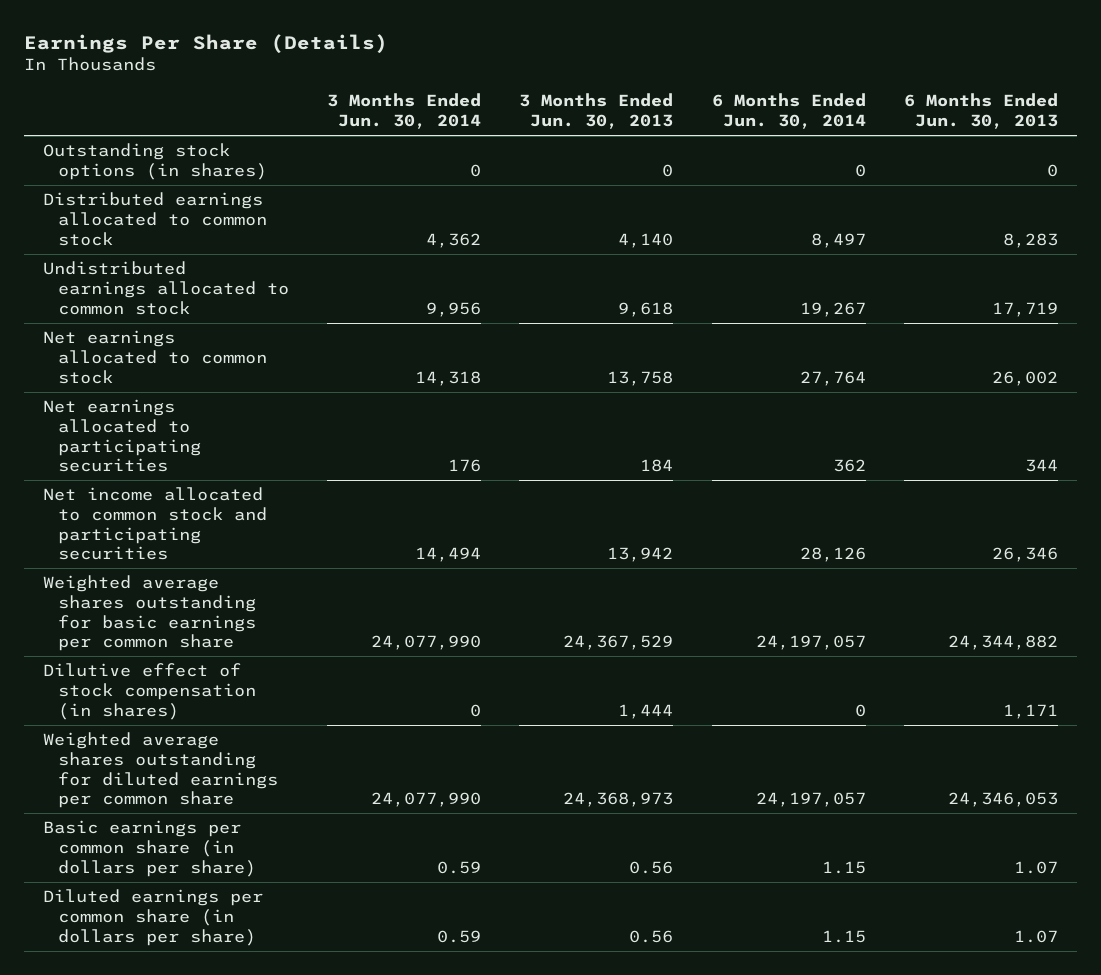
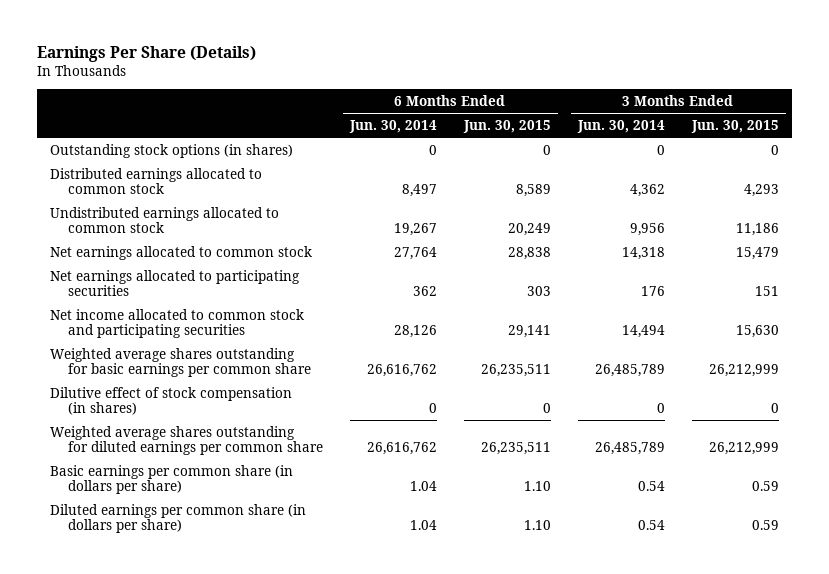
[519,93,674,129] 3 Months Ended Jun. 30, 2013 -> none
[903,93,1058,129] 6 Months Ended Jun. 30, 2013 -> none
none -> [462,120,551,134] Jun. 30, 2015
none -> [690,120,779,134] Jun. 30, 2015
[371,635,482,651] 24,077,990 -> [594,364,665,378] 26,485,789
[755,635,866,651] 24,197,057 -> [366,364,437,378] 26,616,762
[371,792,482,808] 24,077,990 -> [594,442,665,456] 26,485,789
[755,792,866,808] 24,197,057 -> [366,442,437,456] 26,616,762
[437,860,482,874] 0.59 -> [637,481,665,492] 0.54
[821,860,866,874] 1.15 -> [409,481,437,492] 1.04
[437,929,482,943] 0.59 -> [637,520,665,531] 0.54
[821,929,866,943] 1.15 -> [409,520,437,531] 1.04

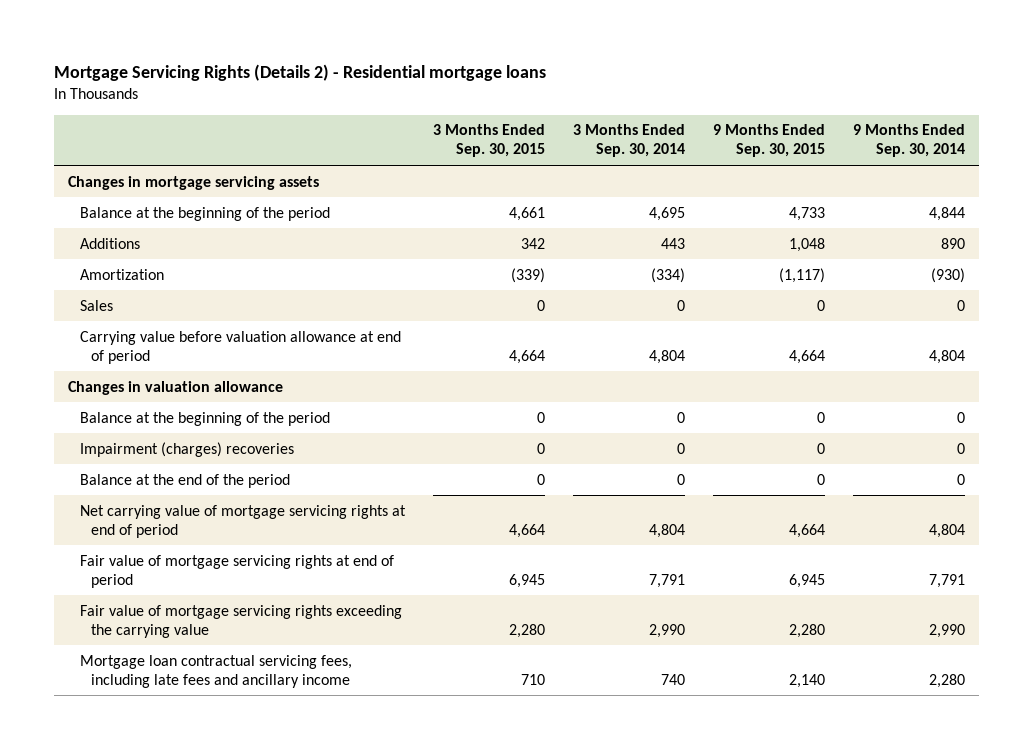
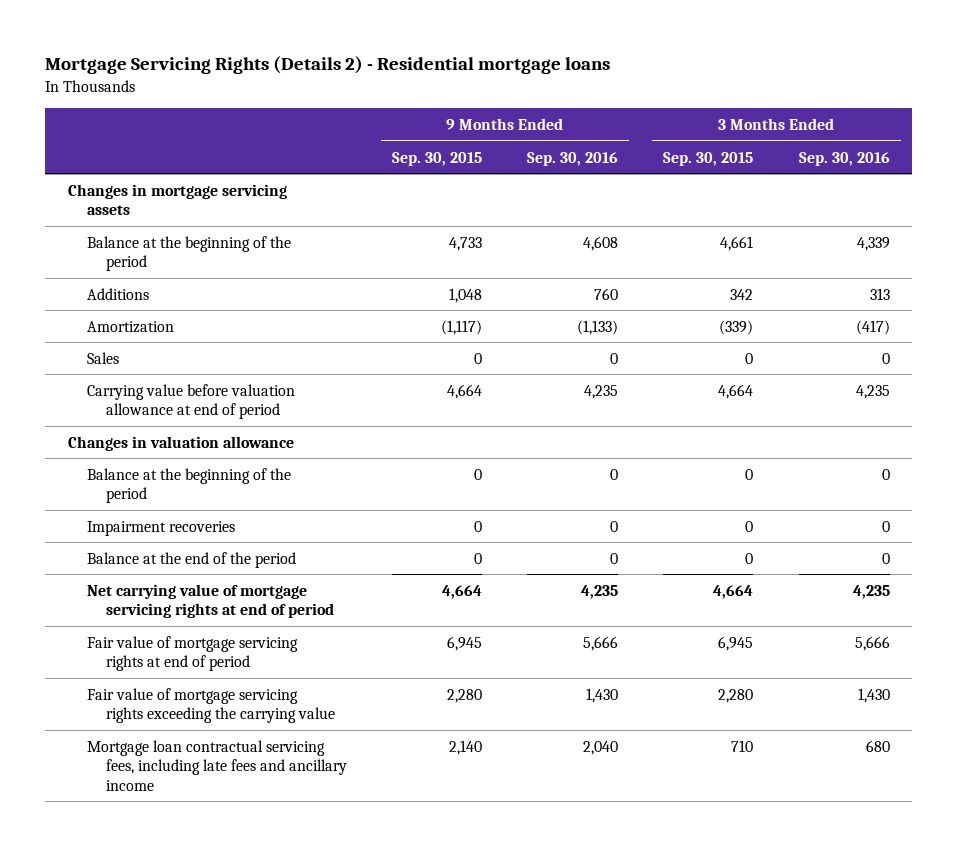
[573,124,686,158] 3 Months Ended Sep. 30, 2014 -> none
[853,124,966,158] 9 Months Ended Sep. 30, 2014 -> none
none -> [527,151,619,166] Sep. 30, 2016
none -> [798,151,890,166] Sep. 30, 2016
[79,441,294,457] Impairment (charges) recoveries -> [86,520,235,536] Impairment recoveries

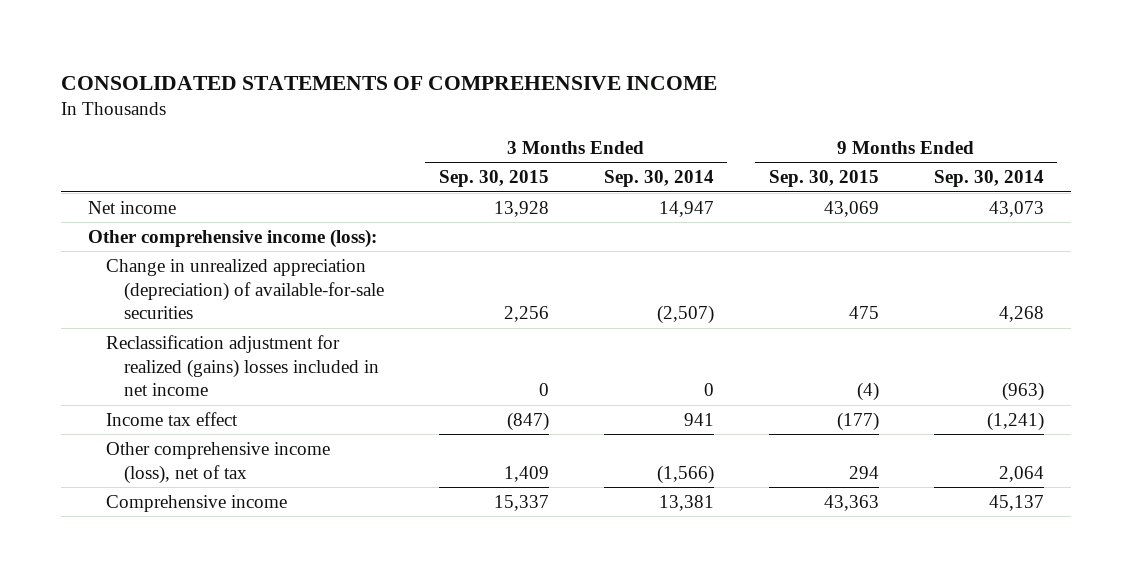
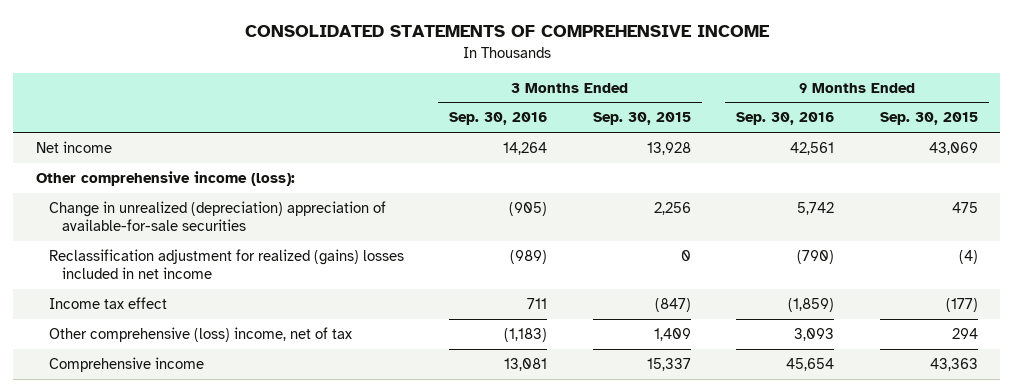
[603,170,714,188] Sep. 30, 2014 -> none
[933,170,1044,188] Sep. 30, 2014 -> none
none -> [449,112,548,126] Sep. 30, 2016
none -> [736,112,835,126] Sep. 30, 2016
[105,258,384,320] Change in unrealized appreciation (depreciation) of available-for-sale securities -> [48,201,386,232] Change in unrealized (depreciation) appreciation of available-for-sale securities
[105,441,330,484] Other comprehensive income (loss), net of tax -> [48,327,352,343] Other comprehensive (loss) income, net of tax

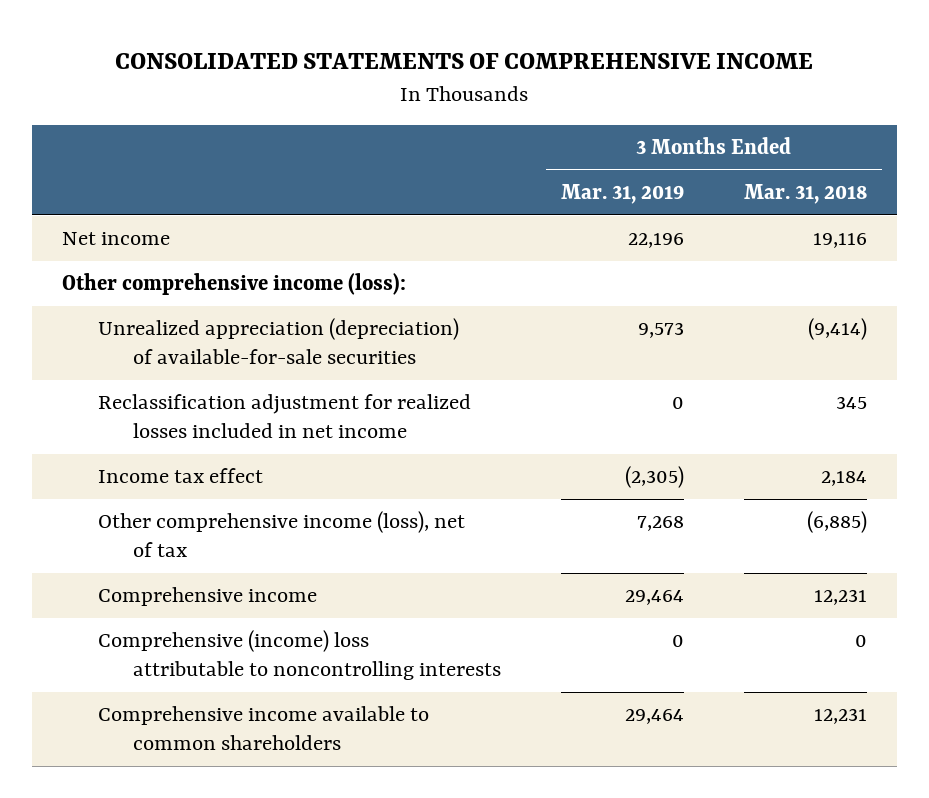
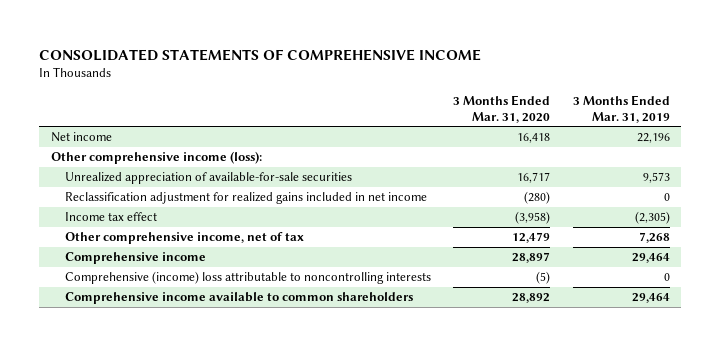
[743,183,867,204] Mar. 31, 2018 -> none
none -> [453,94,551,123] 3 Months Ended Mar. 31, 2020
[97,318,459,365] Unrealized appreciation (depreciation) of available-for-sale securities -> [64,172,352,185] Unrealized appreciation of available-for-sale securities
[97,394,471,439] Reclassification adjustment for realized losses included in net income -> [64,192,427,205] Reclassification adjustment for realized gains included in net income
[97,511,465,558] Other comprehensive income (loss), net of tax -> [64,232,304,245] Other comprehensive income, net of tax

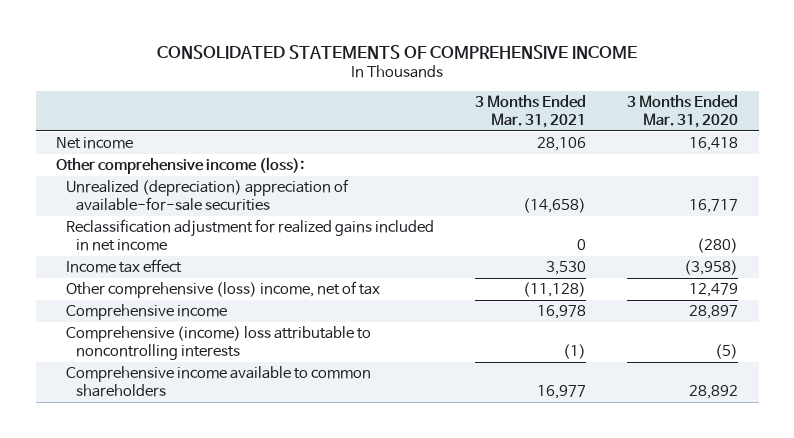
[572,94,670,123] 3 Months Ended Mar. 31, 2019 -> none
none -> [475,95,587,129] 3 Months Ended Mar. 31, 2021
[64,172,352,185] Unrealized appreciation of available-for-sale securities -> [66,178,350,211] Unrealized (depreciation) appreciation of available-for-sale securities
[64,232,304,245] Other comprehensive income, net of tax -> [66,280,381,298] Other comprehensive (loss) income, net of tax

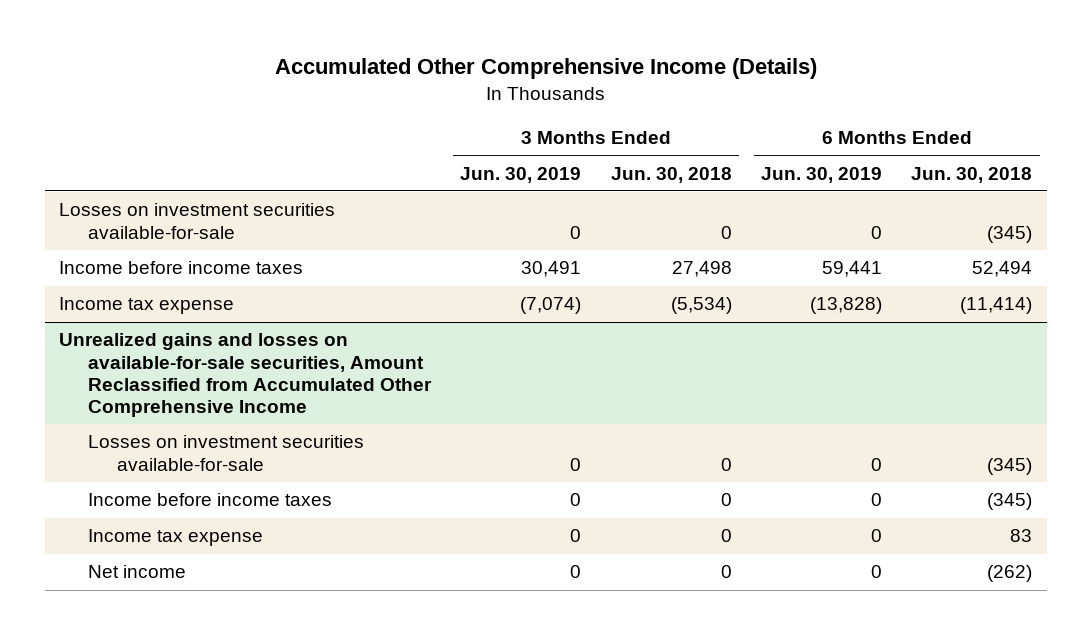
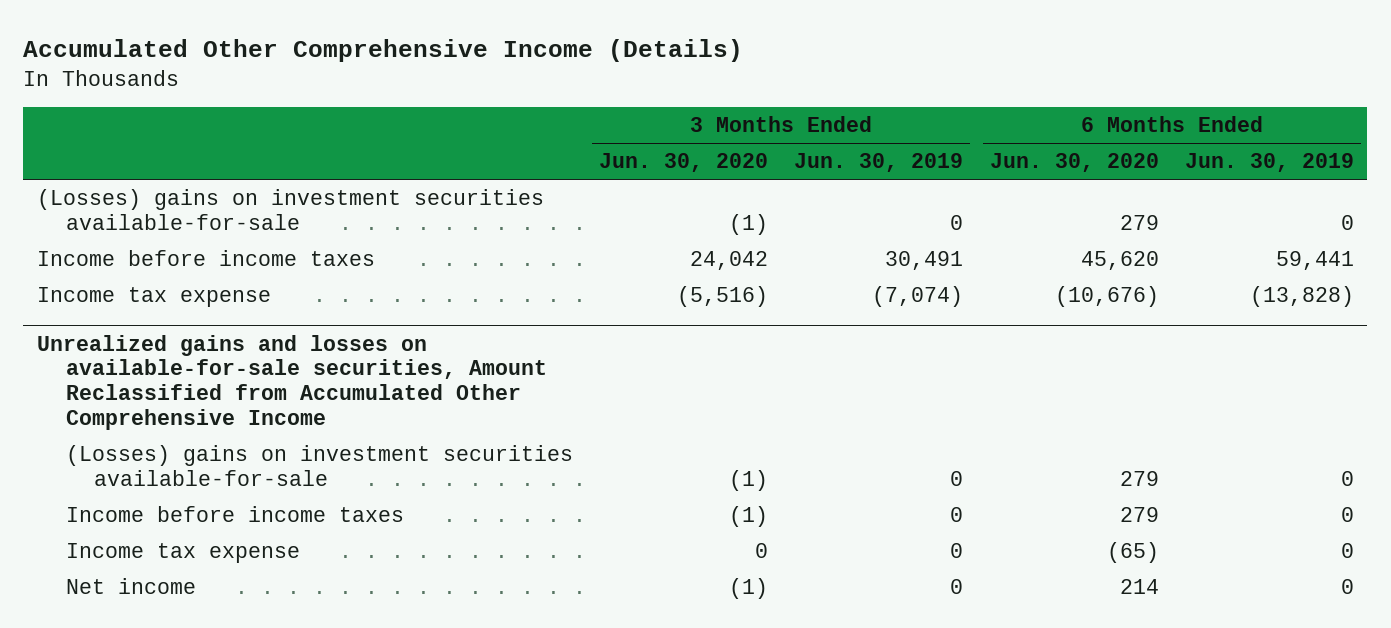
[610,166,732,183] Jun. 30, 2018 -> none
[911,166,1033,183] Jun. 30, 2018 -> none
none -> [598,153,768,173] Jun. 30, 2020
none -> [989,153,1159,173] Jun. 30, 2020
[59,203,336,239] Losses on investment securities available-for-sale -> [36,189,544,231] (Losses) gains on investment securities available-for-sale
[87,435,364,471] Losses on investment securities available-for-sale -> [65,445,573,487] (Losses) gains on investment securities available-for-sale

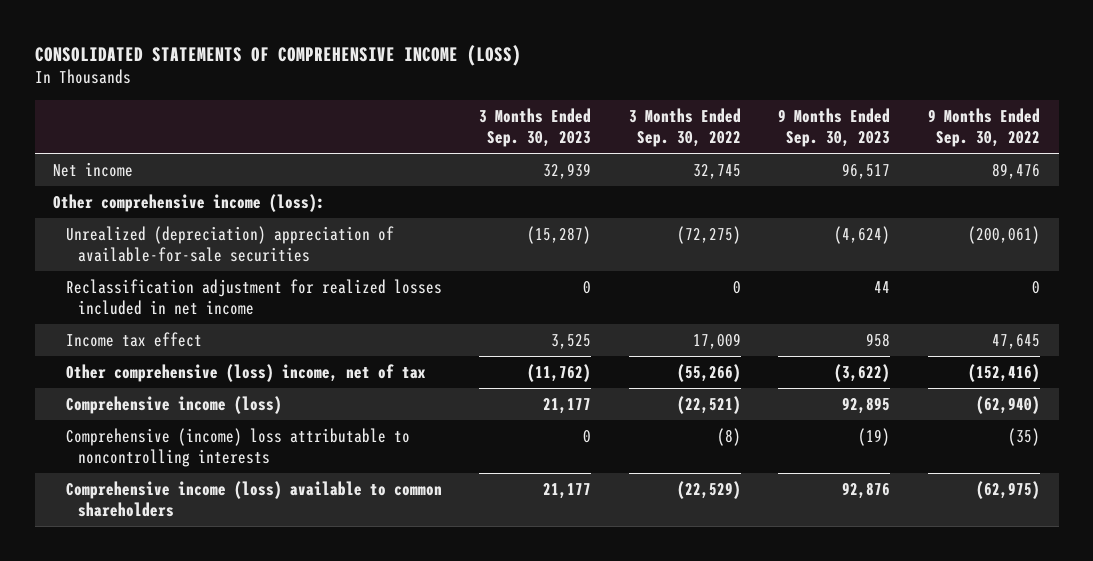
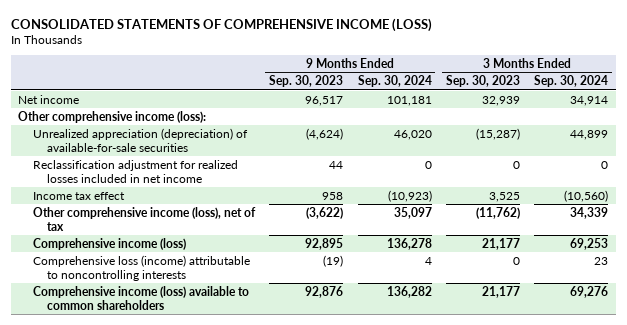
[628,107,741,147] 3 Months Ended Sep. 30, 2022 -> none
[927,107,1040,147] 9 Months Ended Sep. 30, 2022 -> none
none -> [357,75,432,88] Sep. 30, 2024
none -> [534,75,609,88] Sep. 30, 2024
[65,225,394,262] Unrealized (depreciation) appreciation of available-for-sale securities -> [32,127,248,152] Unrealized appreciation (depreciation) of available-for-sale securities
[65,363,426,382] Other comprehensive (loss) income, net of tax -> [32,206,256,231] Other comprehensive income (loss), net of tax
[65,427,410,467] Comprehensive (income) loss attributable to noncontrolling interests -> [32,254,250,281] Comprehensive loss (income) attributable to noncontrolling interests

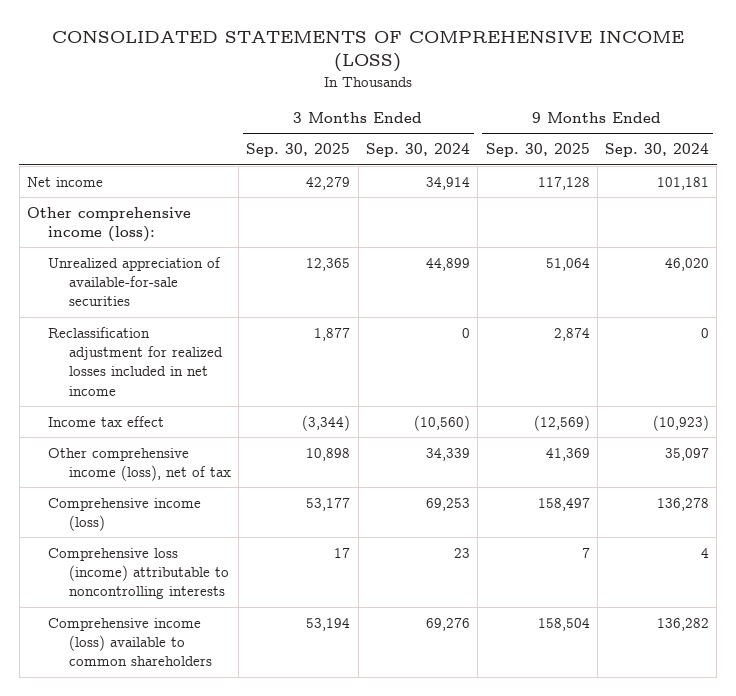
[269,75,344,88] Sep. 30, 2023 -> none
[446,75,521,88] Sep. 30, 2023 -> none
none -> [246,143,351,158] Sep. 30, 2025
none -> [485,143,590,158] Sep. 30, 2025
[32,127,248,152] Unrealized appreciation (depreciation) of available-for-sale securities -> [47,256,221,307] Unrealized appreciation of available-for-sale securities

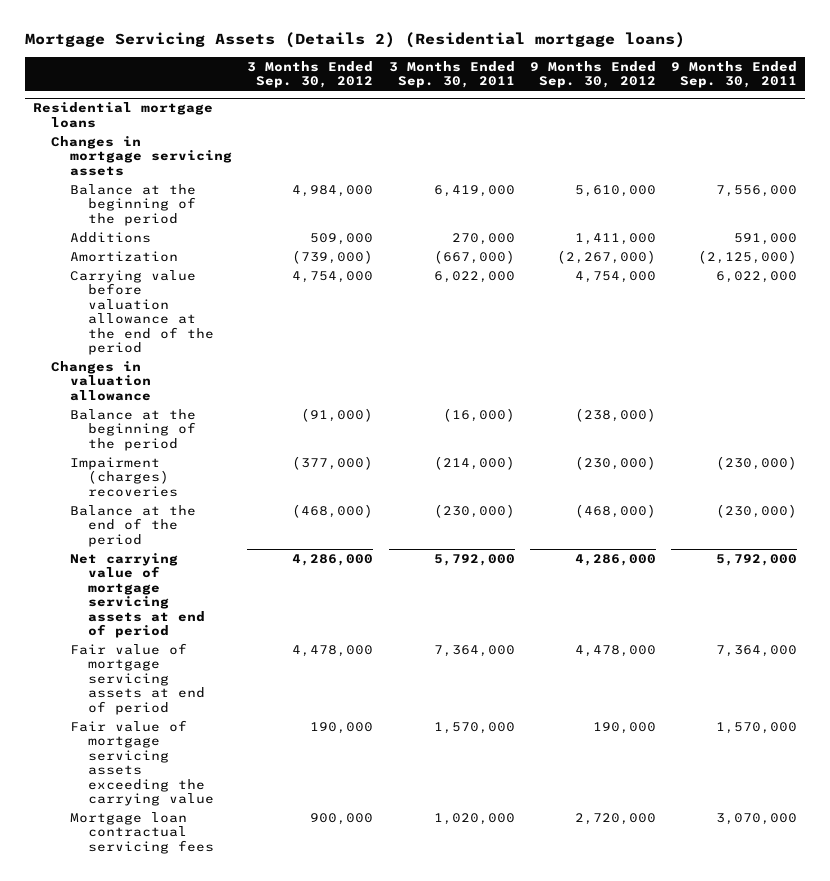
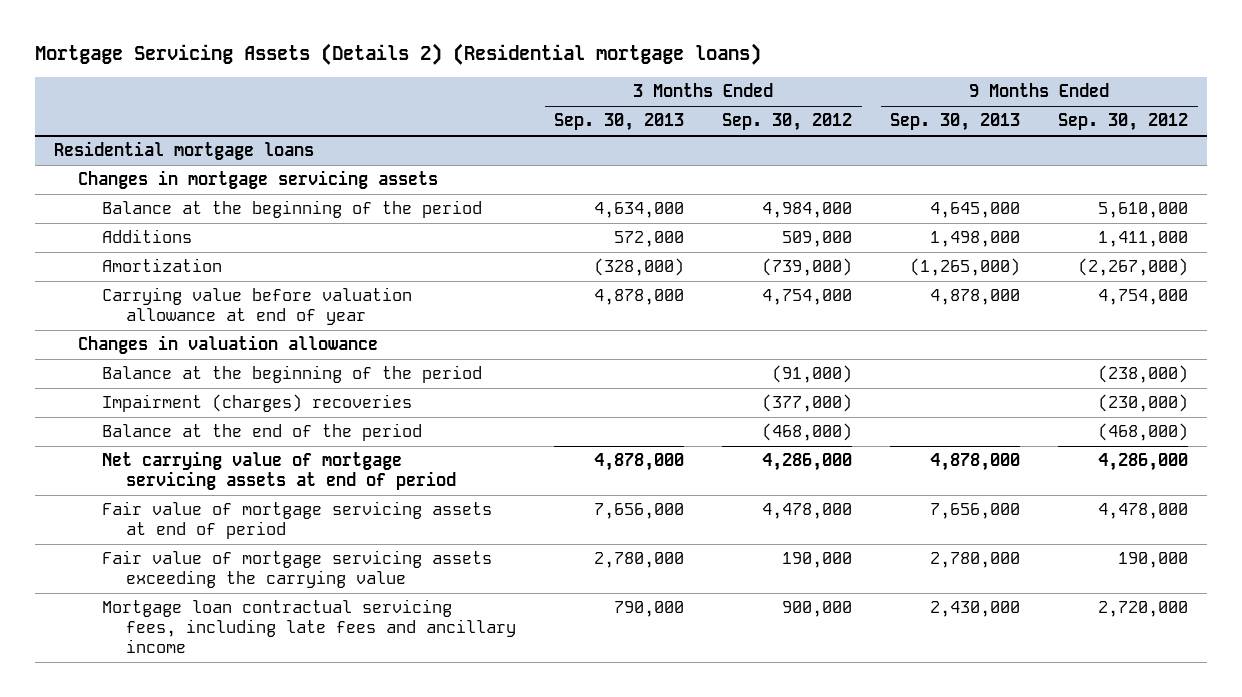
[388,60,515,89] 3 Months Ended Sep. 30, 2011 -> none
[671,60,798,89] 9 Months Ended Sep. 30, 2011 -> none
none -> [554,113,685,132] Sep. 30, 2013
none -> [890,113,1021,132] Sep. 30, 2013
[69,269,215,356] Carrying value before valuation allowance at the end of the period -> [102,287,413,326] Carrying value before valuation allowance at end of year
[69,811,215,854] Mortgage loan contractual servicing fees -> [102,599,517,653] Mortgage loan contractual servicing fees, including late fees and ancillary income

